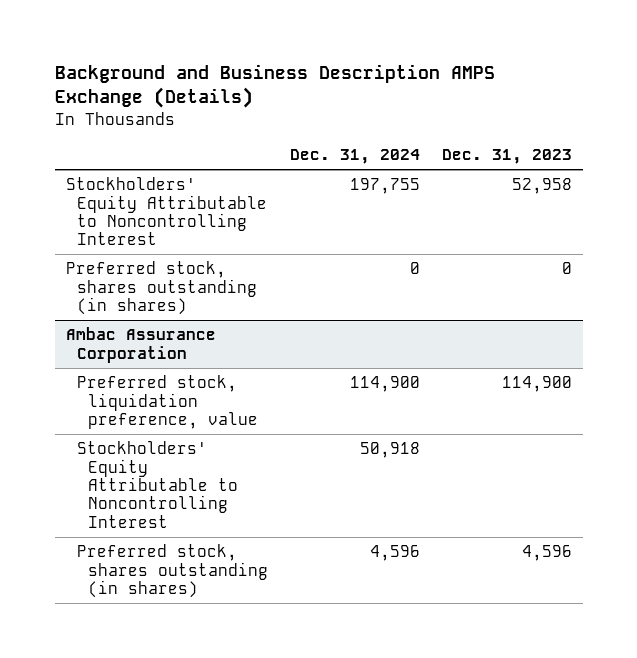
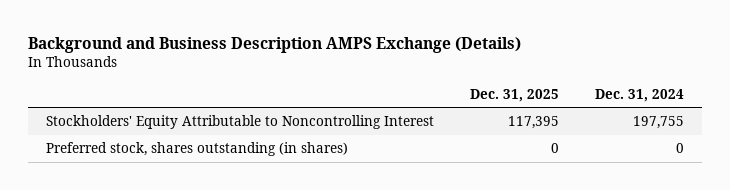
[441,149,572,165] Dec. 31, 2023 -> none
none -> [469,88,559,102] Dec. 31, 2025
[65,327,216,363] Ambac Assurance Corporation -> none
[76,375,259,429] Preferred stock, liquidation preference, value -> none
[76,441,239,528] Stockholders' Equity Attributable to Noncontrolling Interest -> none
[76,544,269,598] Preferred stock, shares outstanding (in shares) -> none

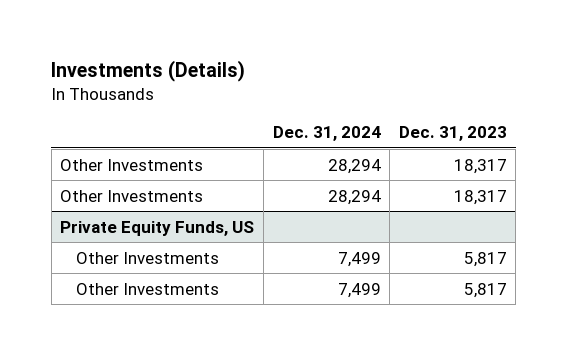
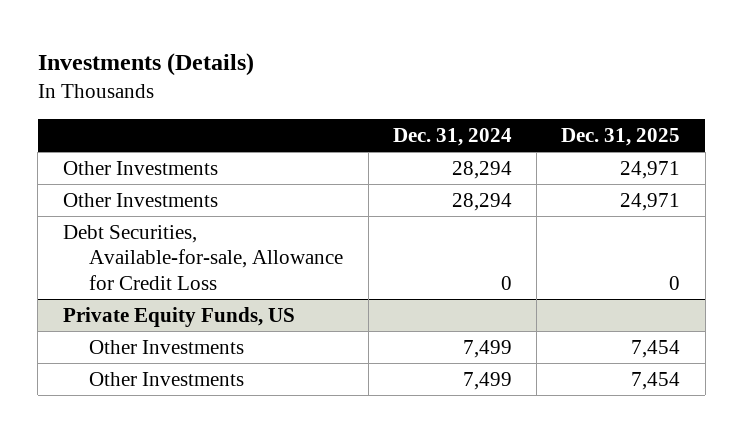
[398,126,507,142] Dec. 31, 2023 -> none
none -> [561,127,681,146] Dec. 31, 2025
none -> [62,224,344,290] Debt Securities, Available-for-sale, Allowance for Credit Loss

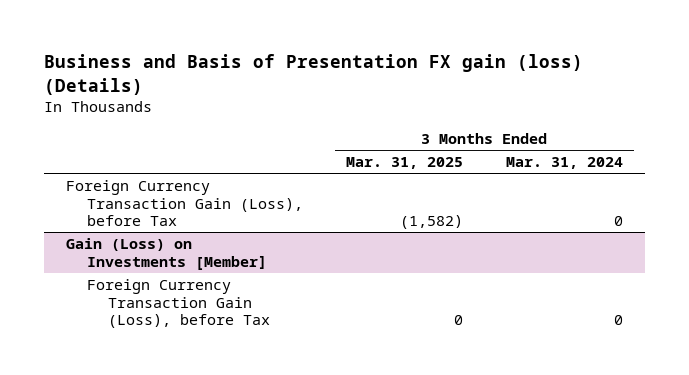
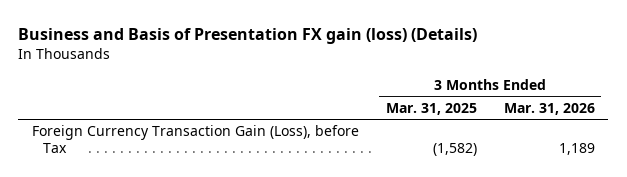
[506,157,624,170] Mar. 31, 2024 -> none
none -> [503,102,595,115] Mar. 31, 2026
[65,237,267,270] Gain (Loss) on Investments [Member] -> none
[86,278,270,329] Foreign Currency Transaction Gain (Loss), before Tax -> none

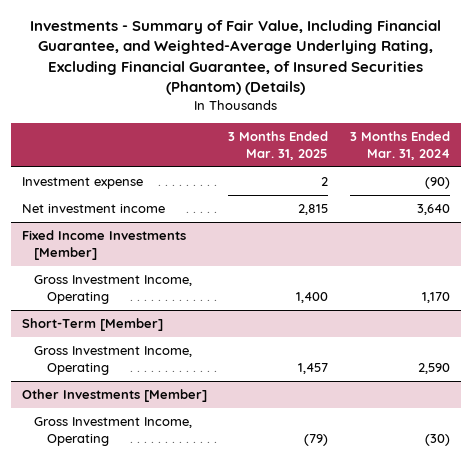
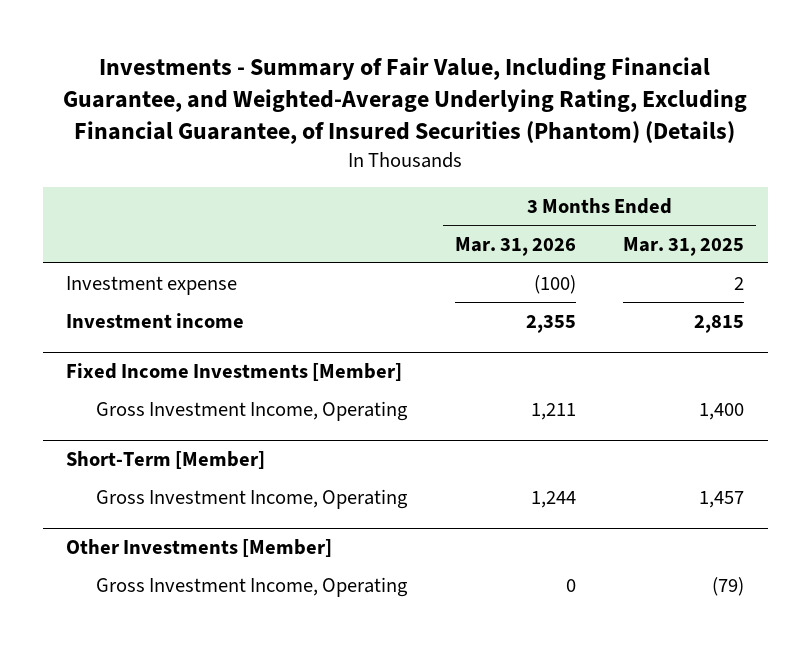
[350,131,451,161] 3 Months Ended Mar. 31, 2024 -> none
none -> [454,236,576,256] Mar. 31, 2026
[21,204,165,214] Net investment income -> [66,312,245,328] Investment income

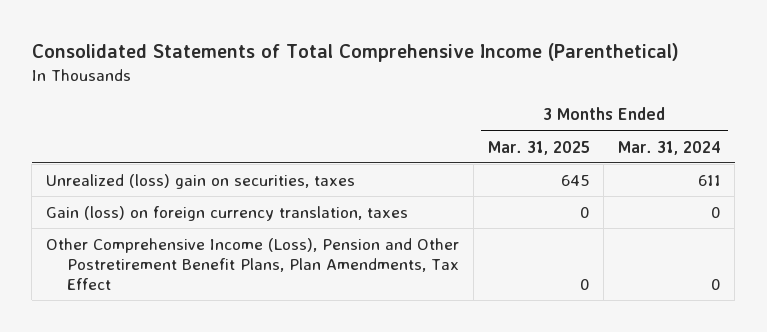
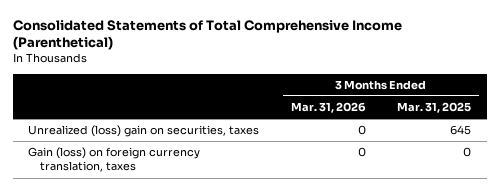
[617,140,721,155] Mar. 31, 2024 -> none
none -> [290,102,366,114] Mar. 31, 2026
[45,237,460,290] Other Comprehensive Income (Loss), Pension and Other Postretirement Benefit Plans, Plan Amendments, Tax Effect -> none

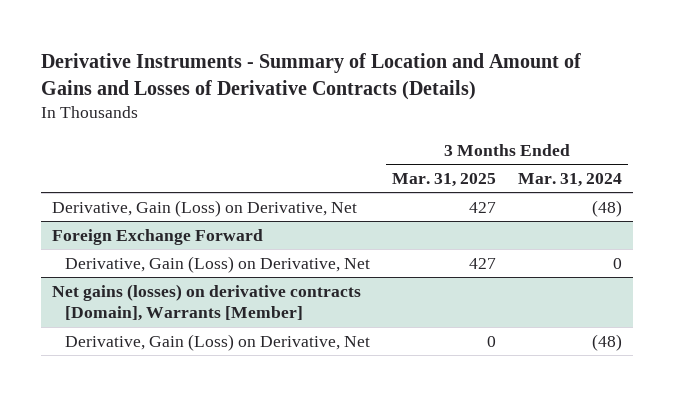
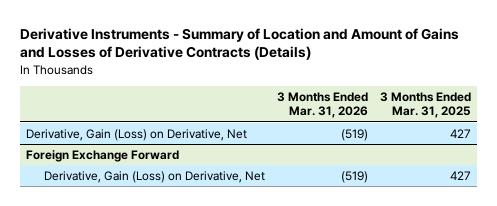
[517,172,622,187] Mar. 31, 2024 -> none
none -> [277,91,369,119] 3 Months Ended Mar. 31, 2026
[52,283,362,322] Net gains (losses) on derivative contracts [Domain], Warrants [Member] -> none
[64,333,370,351] Derivative, Gain (Loss) on Derivative, Net -> none

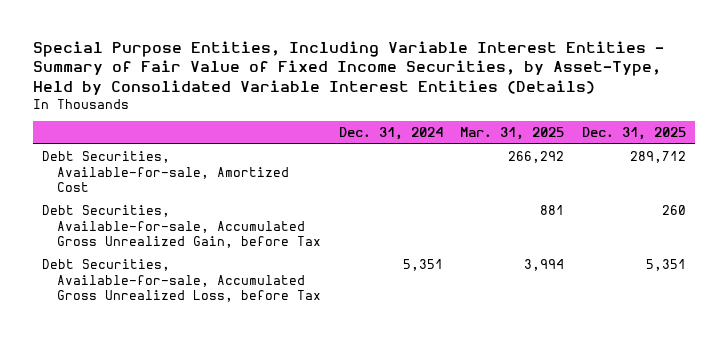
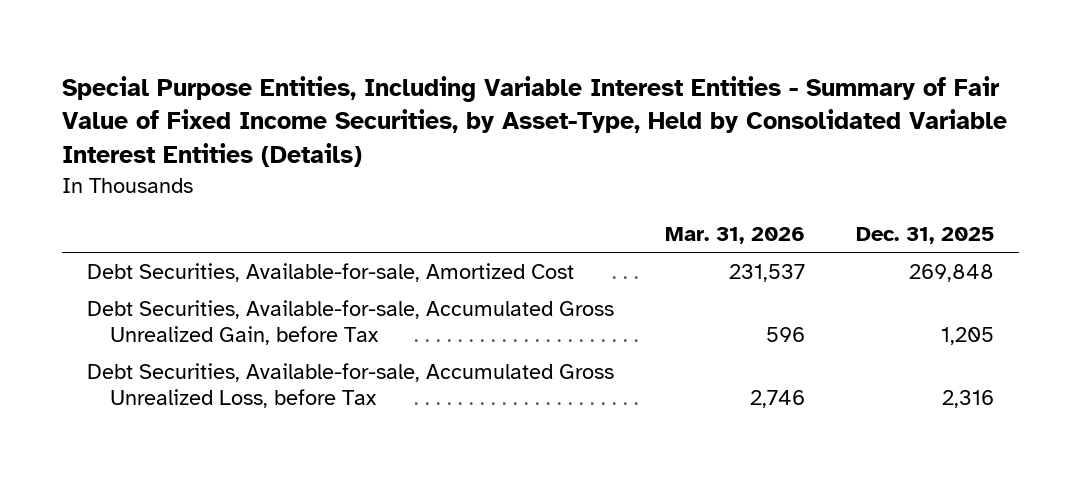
[338,127,443,141] Dec. 31, 2024 -> none
[460,127,565,141] Mar. 31, 2025 -> none
none -> [664,226,805,244] Mar. 31, 2026
[629,150,686,163] 289,712 -> [908,264,994,283] 269,848
[661,204,686,215] 260 -> [940,326,994,345] 1,205
[645,258,686,271] 5,351 -> [941,389,994,408] 2,316

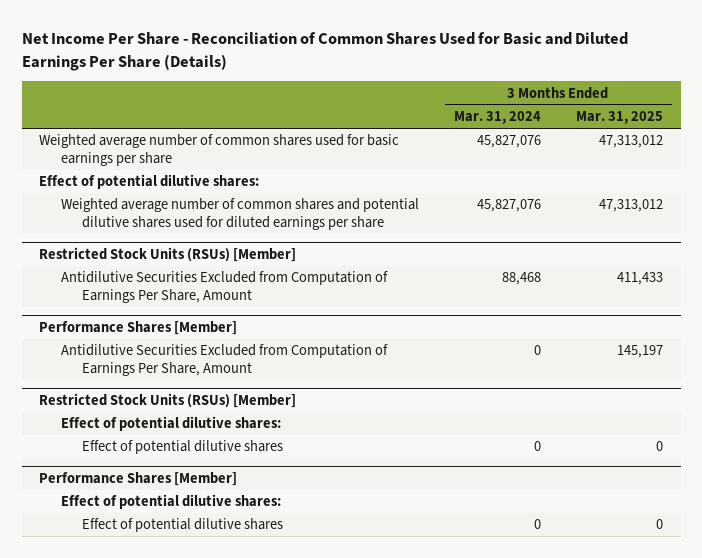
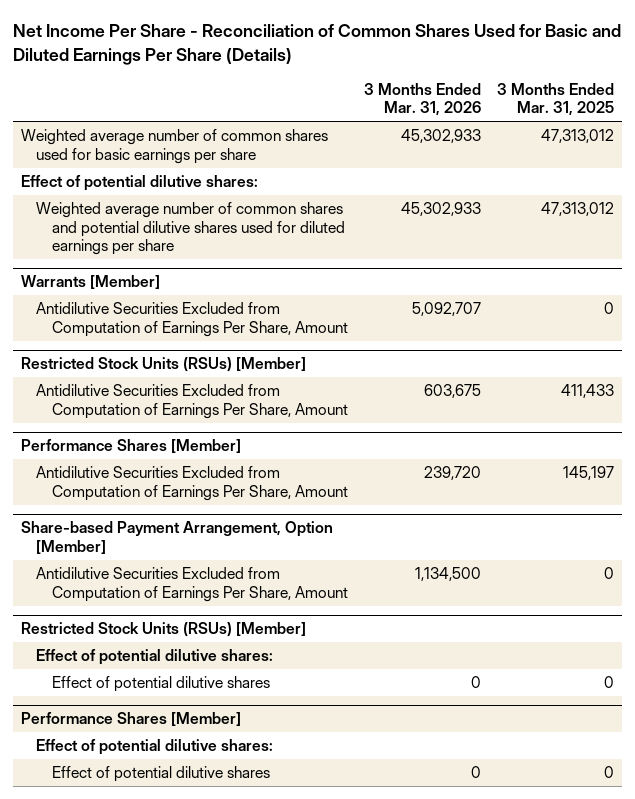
[453,111,541,125] Mar. 31, 2024 -> none
none -> [364,83,482,117] 3 Months Ended Mar. 31, 2026
none -> [20,275,160,290] Warrants [Member]
none -> [36,302,348,337] Antidilutive Securities Excluded from Computation of Earnings Per Share, Amount
none -> [20,521,333,554] Share-based Payment Arrangement, Option [Member]
none -> [36,567,348,602] Antidilutive Securities Excluded from Computation of Earnings Per Share, Amount

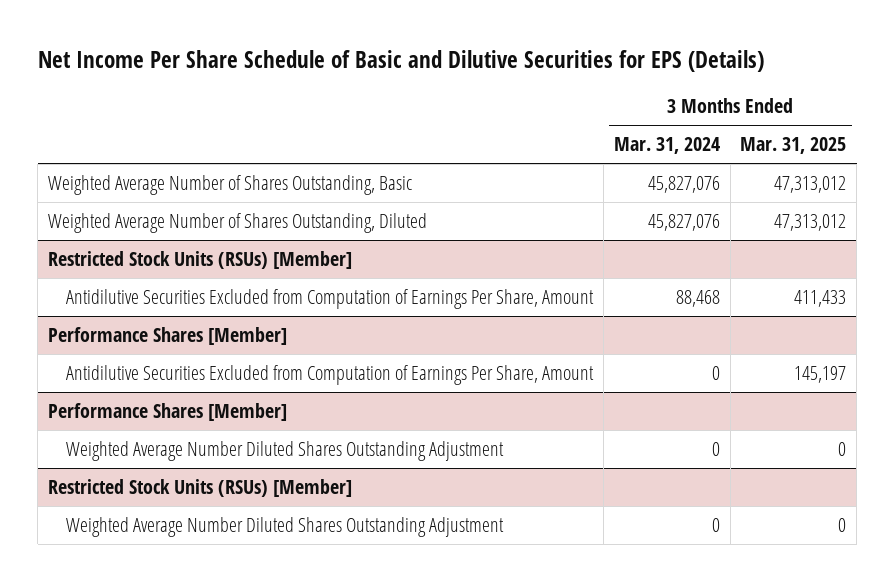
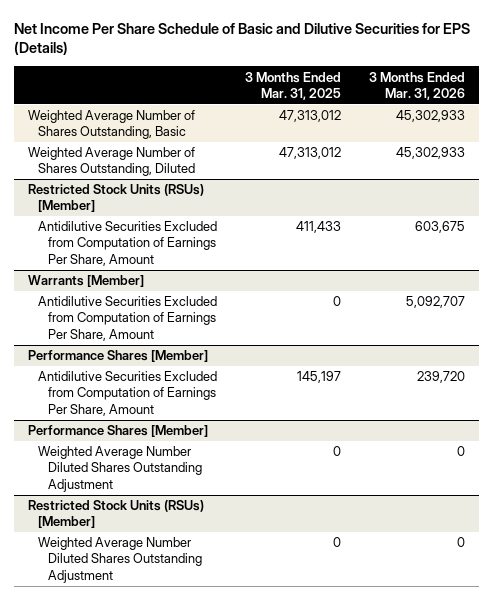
[613,136,720,154] Mar. 31, 2024 -> none
none -> [368,71,465,100] 3 Months Ended Mar. 31, 2026
none -> [27,275,144,288] Warrants [Member]
none -> [38,296,218,341] Antidilutive Securities Excluded from Computation of Earnings Per Share, Amount

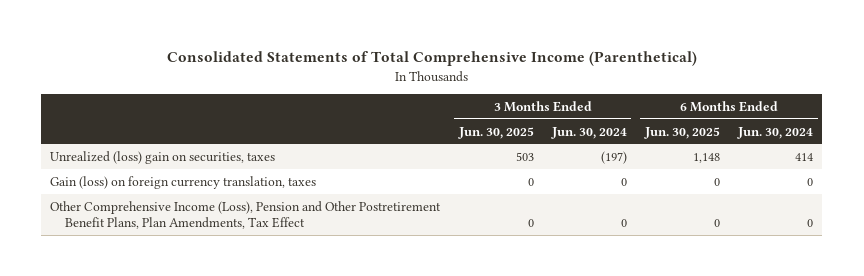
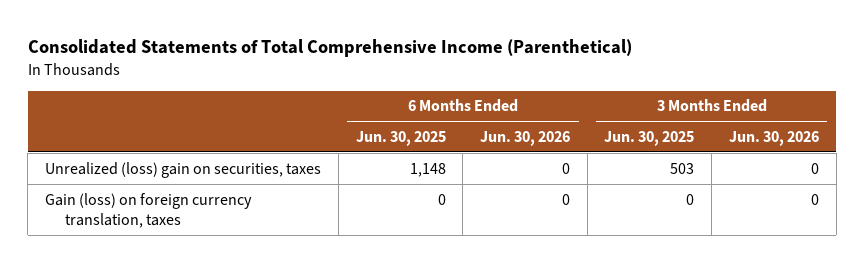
[550,126,627,139] Jun. 30, 2024 -> none
[737,126,814,139] Jun. 30, 2024 -> none
none -> [479,130,570,146] Jun. 30, 2026
none -> [728,130,819,146] Jun. 30, 2026
[50,200,442,229] Other Comprehensive Income (Loss), Pension and Other Postretirement Benefit Plans, Plan Amendments, Tax Effect -> none

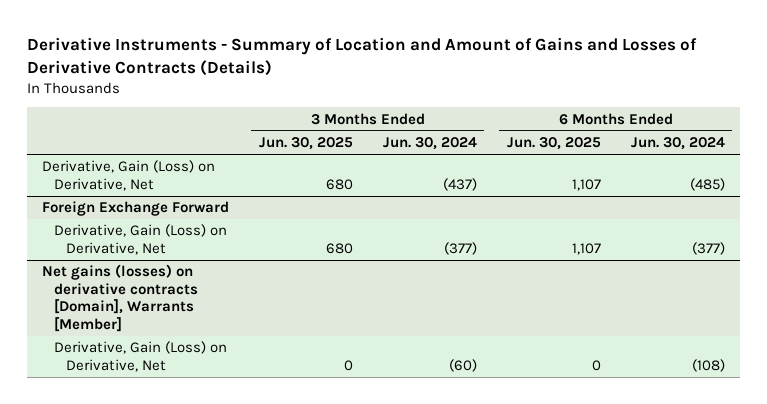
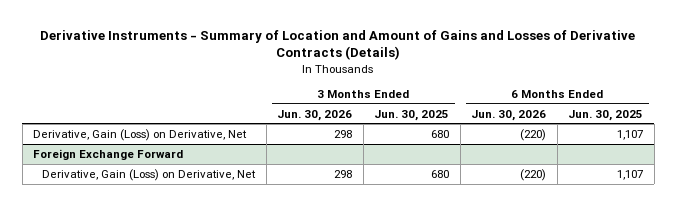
[382,137,477,151] Jun. 30, 2024 -> none
[630,137,725,151] Jun. 30, 2024 -> none
none -> [277,109,353,121] Jun. 30, 2026
none -> [471,109,547,121] Jun. 30, 2026
[41,264,198,332] Net gains (losses) on derivative contracts [Domain], Warrants [Member] -> none
[53,341,227,372] Derivative, Gain (Loss) on Derivative, Net -> none

